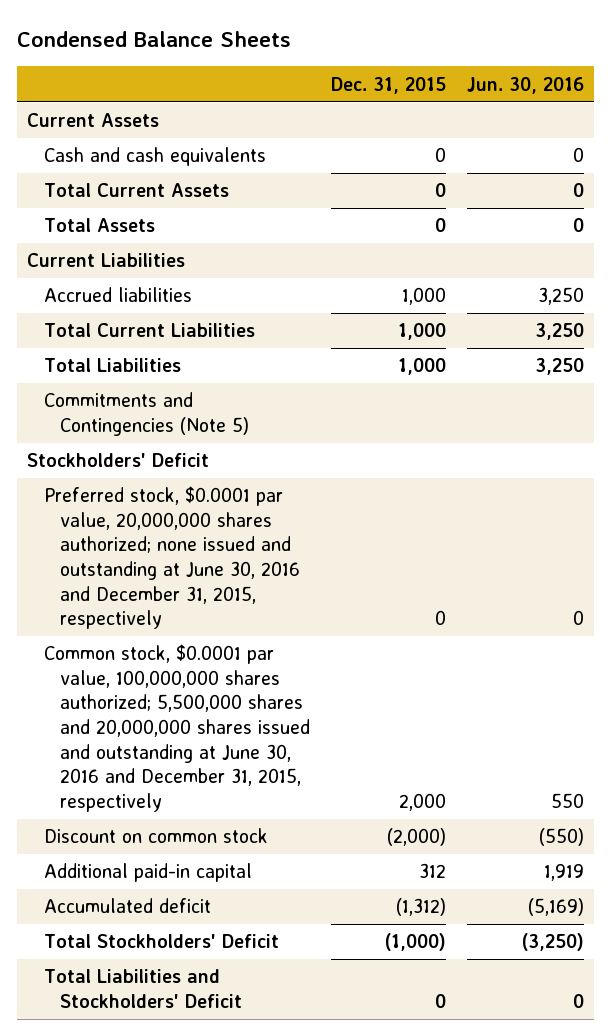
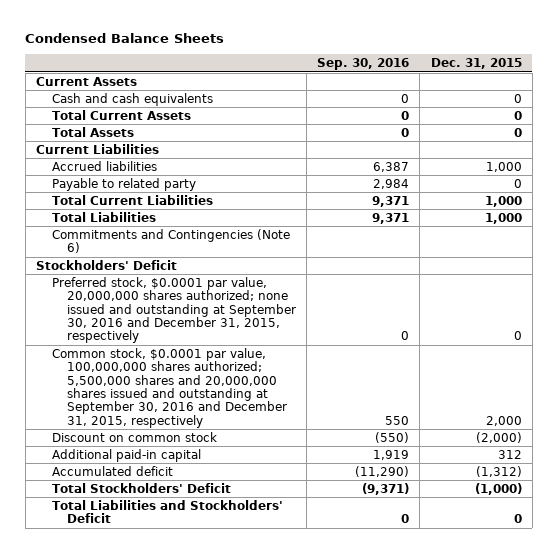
[466,76,584,94] Jun. 30, 2016 -> none
none -> [317,58,410,71] Sep. 30, 2016
none -> [51,177,196,191] Payable to related party
[43,392,250,436] Commitments and Contingencies (Note 5) -> [51,228,290,254] Commitments and Contingencies (Note 6)
[43,486,301,630] Preferred stock, $0.0001 par value, 20,000,000 shares authorized; none issued and outstanding at June 30, 2016 and December 31, 2015, respectively -> [51,276,297,344] Preferred stock, $0.0001 par value, 20,000,000 shares authorized; none issued and outstanding at September 30, 2016 and December 31, 2015, respectively
[43,644,311,813] Common stock, $0.0001 par value, 100,000,000 shares authorized; 5,500,000 shares and 20,000,000 shares issued and outstanding at June 30, 2016 and December 31, 2015, respectively -> [51,347,288,428] Common stock, $0.0001 par value, 100,000,000 shares authorized; 5,500,000 shares and 20,000,000 shares issued and outstanding at September 30, 2016 and December 31, 2015, respectively

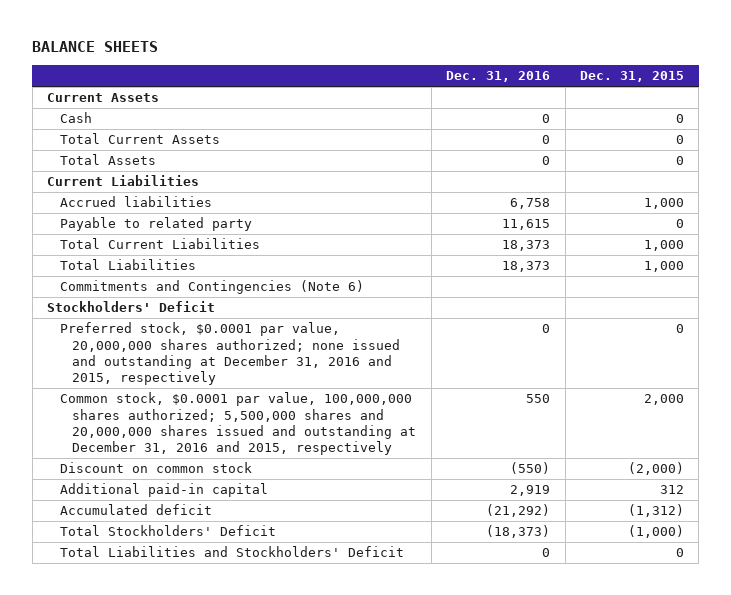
[25,33,225,44] Condensed Balance Sheets -> [32,40,159,52] BALANCE SHEETS
[317,58,410,71] Sep. 30, 2016 -> none
none -> [446,71,551,83] Dec. 31, 2016
[51,92,213,106] Cash and cash equivalents -> [59,112,92,124] Cash
[51,276,297,344] Preferred stock, $0.0001 par value, 20,000,000 shares authorized; none issued and outstanding at September 30, 2016 and December 31, 2015, respectively -> [59,322,401,386] Preferred stock, $0.0001 par value, 20,000,000 shares authorized; none issued and outstanding at December 31, 2016 and 2015, respectively
[51,347,288,428] Common stock, $0.0001 par value, 100,000,000 shares authorized; 5,500,000 shares and 20,000,000 shares issued and outstanding at September 30, 2016 and December 31, 2015, respectively -> [59,392,417,456] Common stock, $0.0001 par value, 100,000,000 shares authorized; 5,500,000 shares and 20,000,000 shares issued and outstanding at December 31, 2016 and 2015, respectively

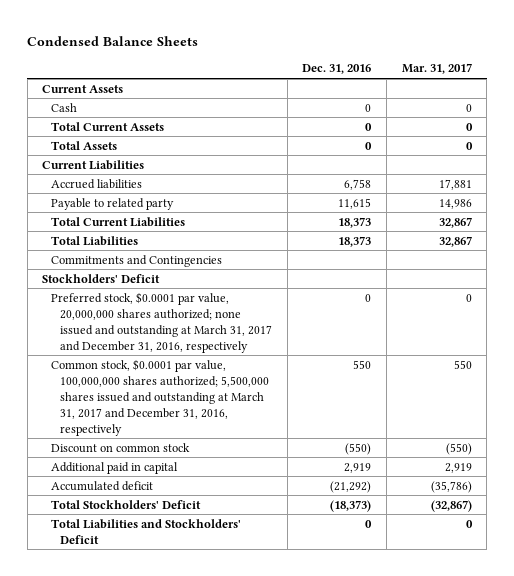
[32,40,159,52] BALANCE SHEETS -> [27,36,199,47] Condensed Balance Sheets
[579,71,684,83] Dec. 31, 2015 -> none
none -> [401,63,472,75] Mar. 31, 2017
[59,280,364,295] Commitments and Contingencies (Note 6) -> [51,254,223,267] Commitments and Contingencies
[59,322,401,386] Preferred stock, $0.0001 par value, 20,000,000 shares authorized; none issued and outstanding at December 31, 2016 and 2015, respectively -> [51,291,272,353] Preferred stock, $0.0001 par value, 20,000,000 shares authorized; none issued and outstanding at March 31, 2017 and December 31, 2016, respectively
[59,392,417,456] Common stock, $0.0001 par value, 100,000,000 shares authorized; 5,500,000 shares and 20,000,000 shares issued and outstanding at December 31, 2016 and 2015, respectively -> [51,358,269,436] Common stock, $0.0001 par value, 100,000,000 shares authorized; 5,500,000 shares issued and outstanding at March 31, 2017 and December 31, 2016, respectively
[59,483,268,498] Additional paid-in capital -> [51,461,179,474] Additional paid in capital

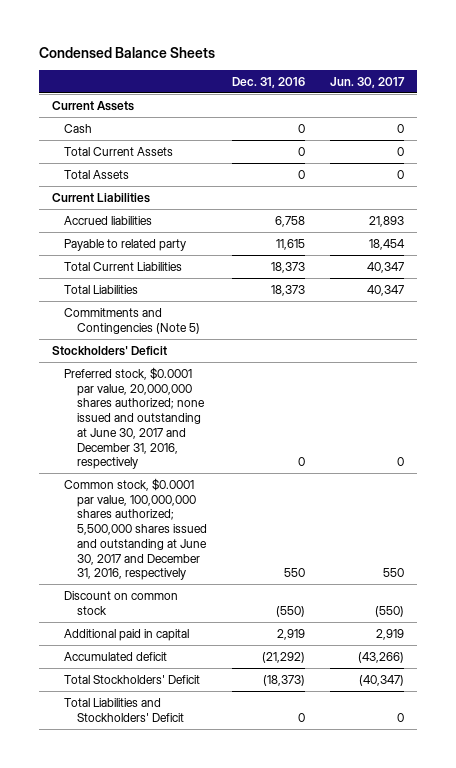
[401,63,472,75] Mar. 31, 2017 -> none
none -> [330,76,406,88] Jun. 30, 2017
[51,254,223,267] Commitments and Contingencies -> [64,307,200,334] Commitments and Contingencies (Note 5)
[51,291,272,353] Preferred stock, $0.0001 par value, 20,000,000 shares authorized; none issued and outstanding at March 31, 2017 and December 31, 2016, respectively -> [64,366,205,470] Preferred stock, $0.0001 par value, 20,000,000 shares authorized; none issued and outstanding at June 30, 2017 and December 31, 2016, respectively
[51,358,269,436] Common stock, $0.0001 par value, 100,000,000 shares authorized; 5,500,000 shares issued and outstanding at March 31, 2017 and December 31, 2016, respectively -> [64,477,207,581] Common stock, $0.0001 par value, 100,000,000 shares authorized; 5,500,000 shares issued and outstanding at June 30, 2017 and December 31, 2016, respectively

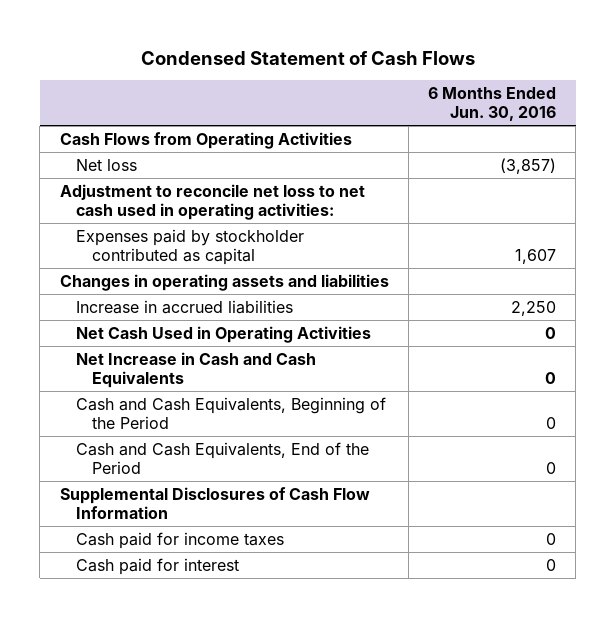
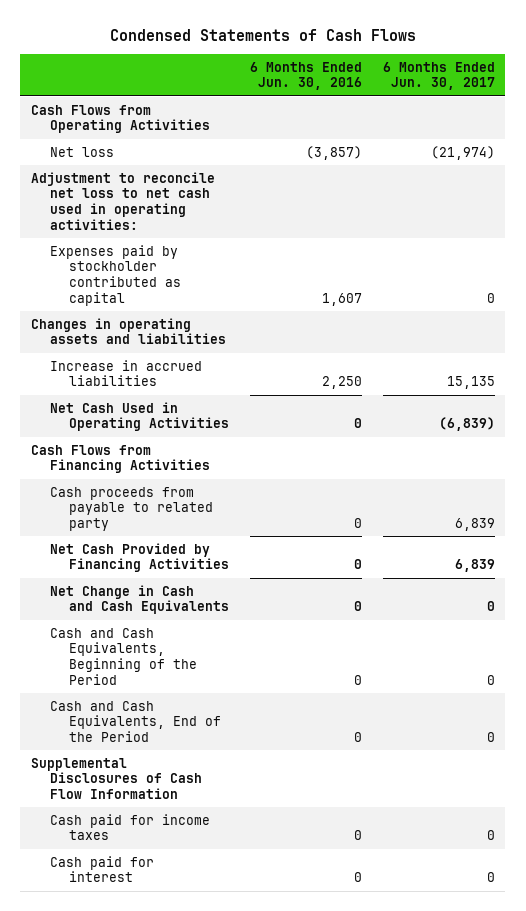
[140,50,475,65] Condensed Statement of Cash Flows -> [109,28,416,41] Condensed Statements of Cash Flows
none -> [382,61,495,91] 6 Months Ended Jun. 30, 2017
none -> [30,444,210,474] Cash Flows from Financing Activities
none -> [49,486,213,532] Cash proceeds from payable to related party
none -> [49,542,229,573] Net Cash Provided by Financing Activities
[75,351,316,388] Net Increase in Cash and Cash Equivalents -> [49,584,229,615] Net Change in Cash and Cash Equivalents

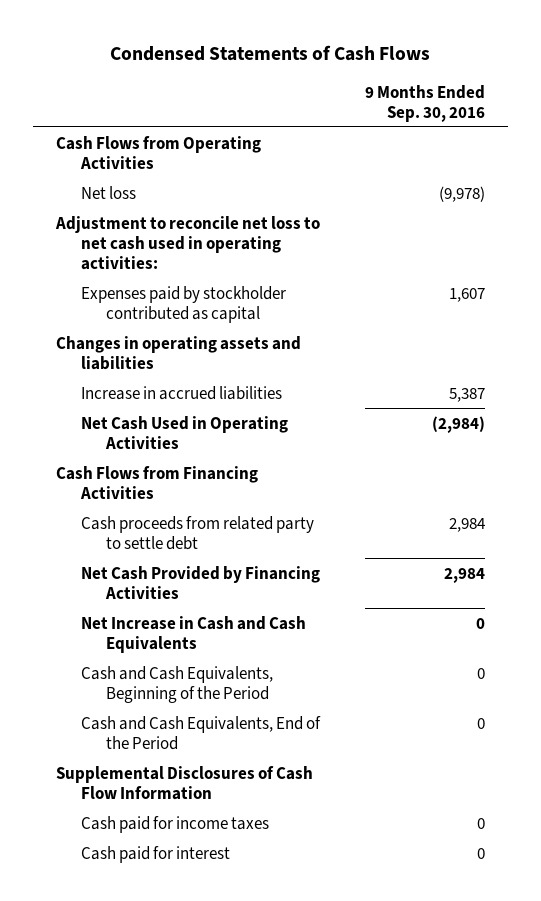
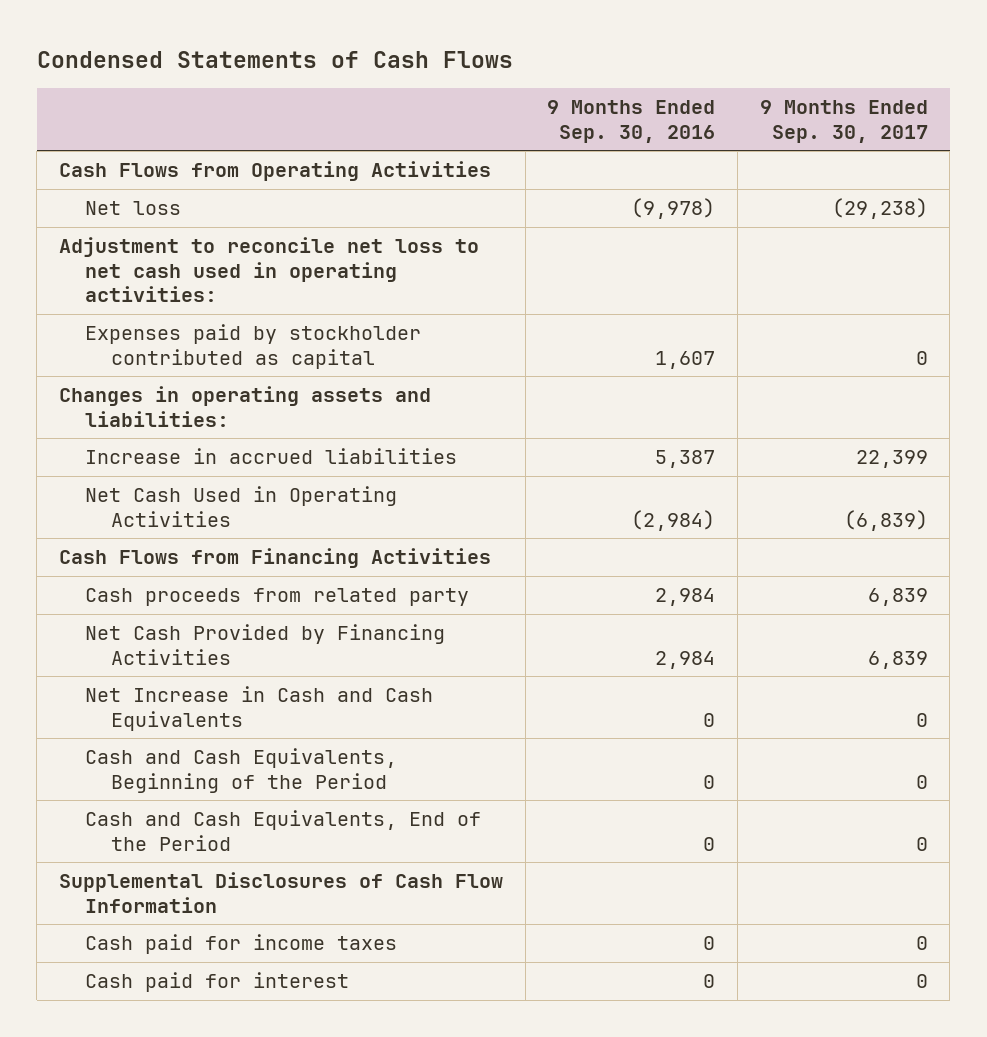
none -> [759,100,928,143] 9 Months Ended Sep. 30, 2017
[55,335,301,370] Changes in operating assets and liabilities -> [58,386,431,427] Changes in operating assets and liabilities:
[80,515,314,550] Cash proceeds from related party to settle debt -> [85,588,470,607] Cash proceeds from related party

